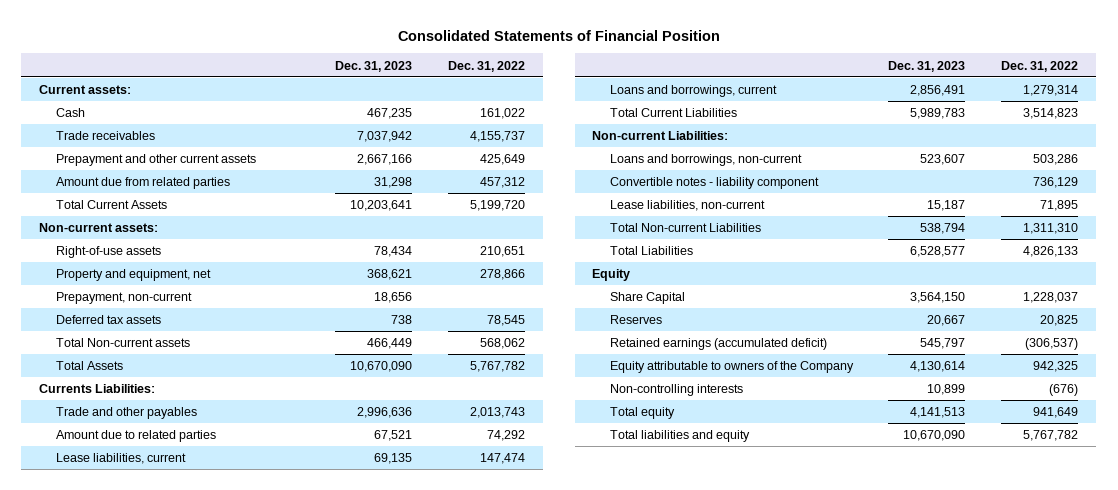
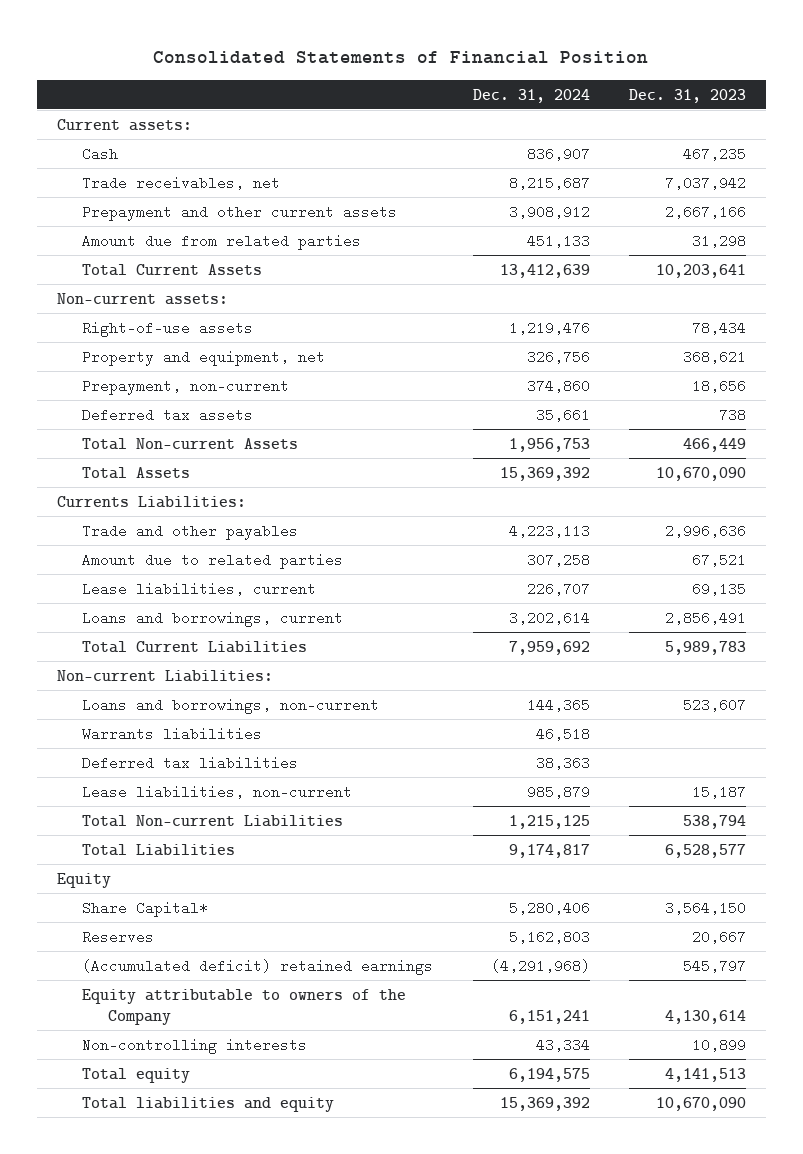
[448,60,526,72] Dec. 31, 2022 -> none
none -> [472,88,590,103] Dec. 31, 2024
[56,131,156,141] Trade receivables -> [82,175,281,190] Trade receivables, net
[56,338,191,348] Total Non-current assets -> [82,437,299,450] Total Non-current Assets
[609,177,819,190] Convertible notes - liability component -> none
none -> [82,726,263,741] Warrants liabilities
none -> [82,755,299,770] Deferred tax liabilities
[609,292,685,305] Share Capital -> [82,900,209,917] Share Capital*
[609,338,827,351] Retained earnings (accumulated deficit) -> [82,958,434,975] (Accumulated deficit) retained earnings

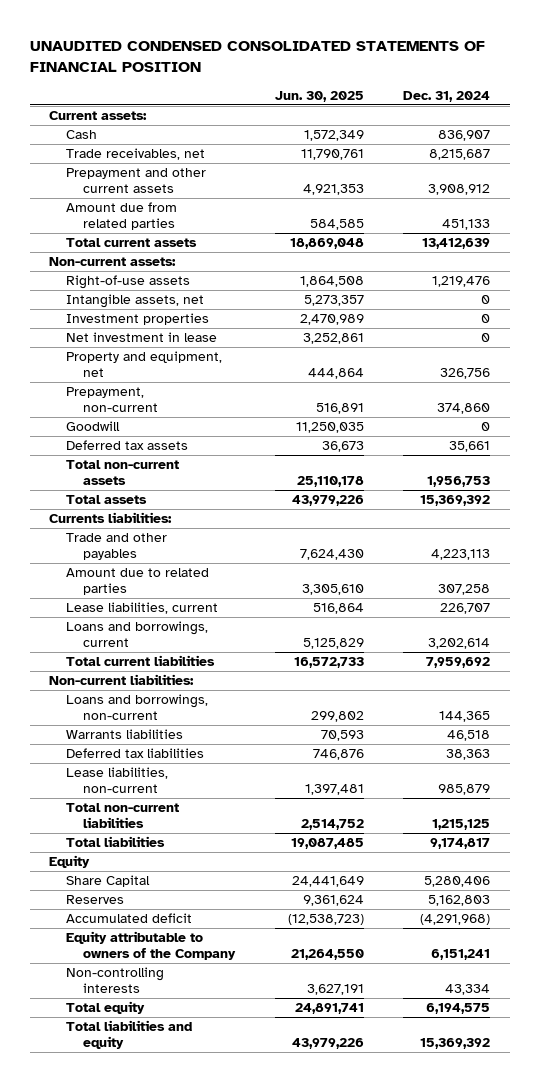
[153,51,649,65] Consolidated Statements of Financial Position -> [29,40,485,72] UNAUDITED CONDENSED CONSOLIDATED STATEMENTS OF FINANCIAL POSITION
[628,88,746,103] Dec. 31, 2023 -> none
none -> [274,90,364,102] Jun. 30, 2025
[82,263,263,276] Total Current Assets -> [66,238,198,248] Total current assets
none -> [66,294,205,309] Intangible assets, net
none -> [66,313,210,326] Investment properties
none -> [66,332,218,343] Net investment in lease
none -> [66,421,121,432] Goodwill
[82,437,299,450] Total Non-current Assets -> [66,460,180,486] Total non-current assets
[82,466,191,479] Total Assets -> [66,495,148,505] Total assets
[56,495,246,508] Currents Liabilities: -> [49,512,173,524] Currents liabilities:
[82,640,308,653] Total Current Liabilities -> [66,655,216,667] Total current liabilities
[56,669,273,682] Non-current Liabilities: -> [49,674,195,686] Non-current liabilities:
[82,814,344,827] Total Non-current Liabilities -> [66,803,180,829] Total non-current liabilities
[82,843,236,856] Total Liabilities -> [66,836,166,848] Total liabilities
[82,900,209,917] Share Capital* -> [66,875,151,888] Share Capital
[82,958,434,975] (Accumulated deficit) retained earnings -> [66,913,193,924] Accumulated deficit

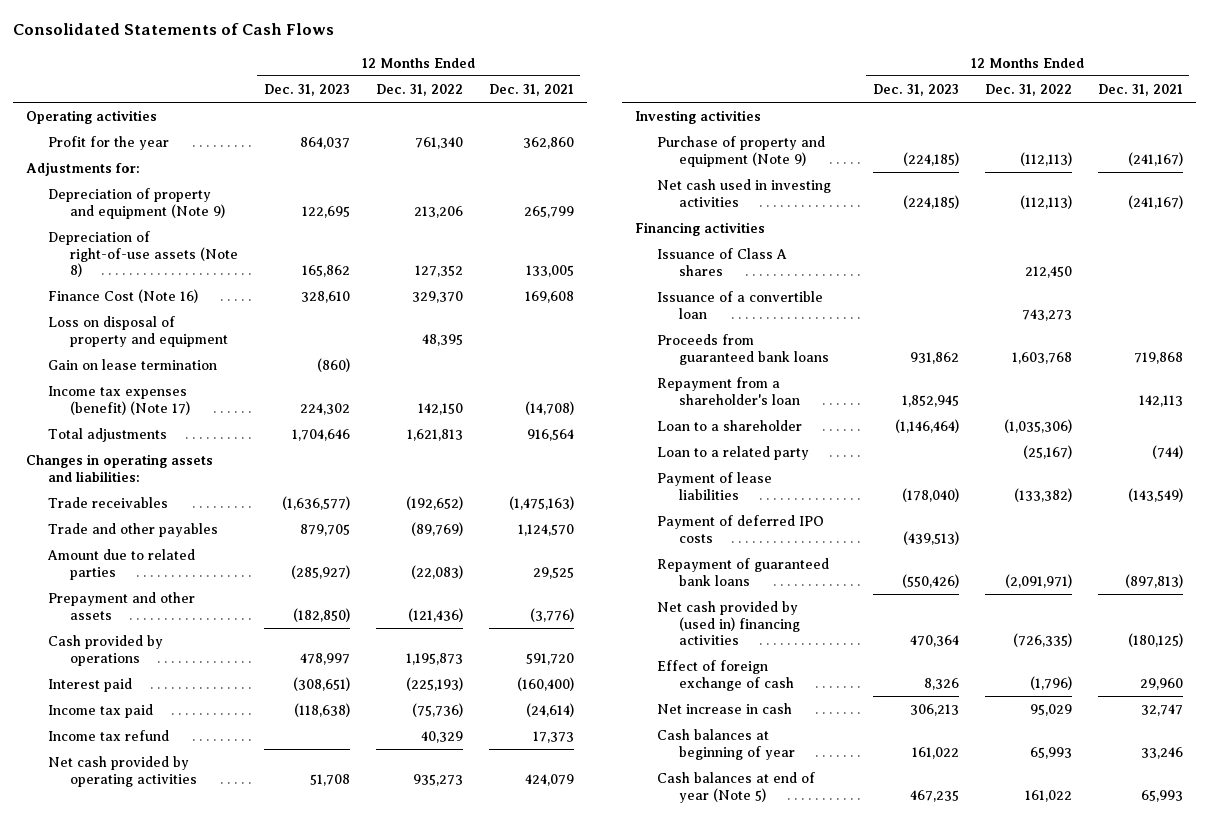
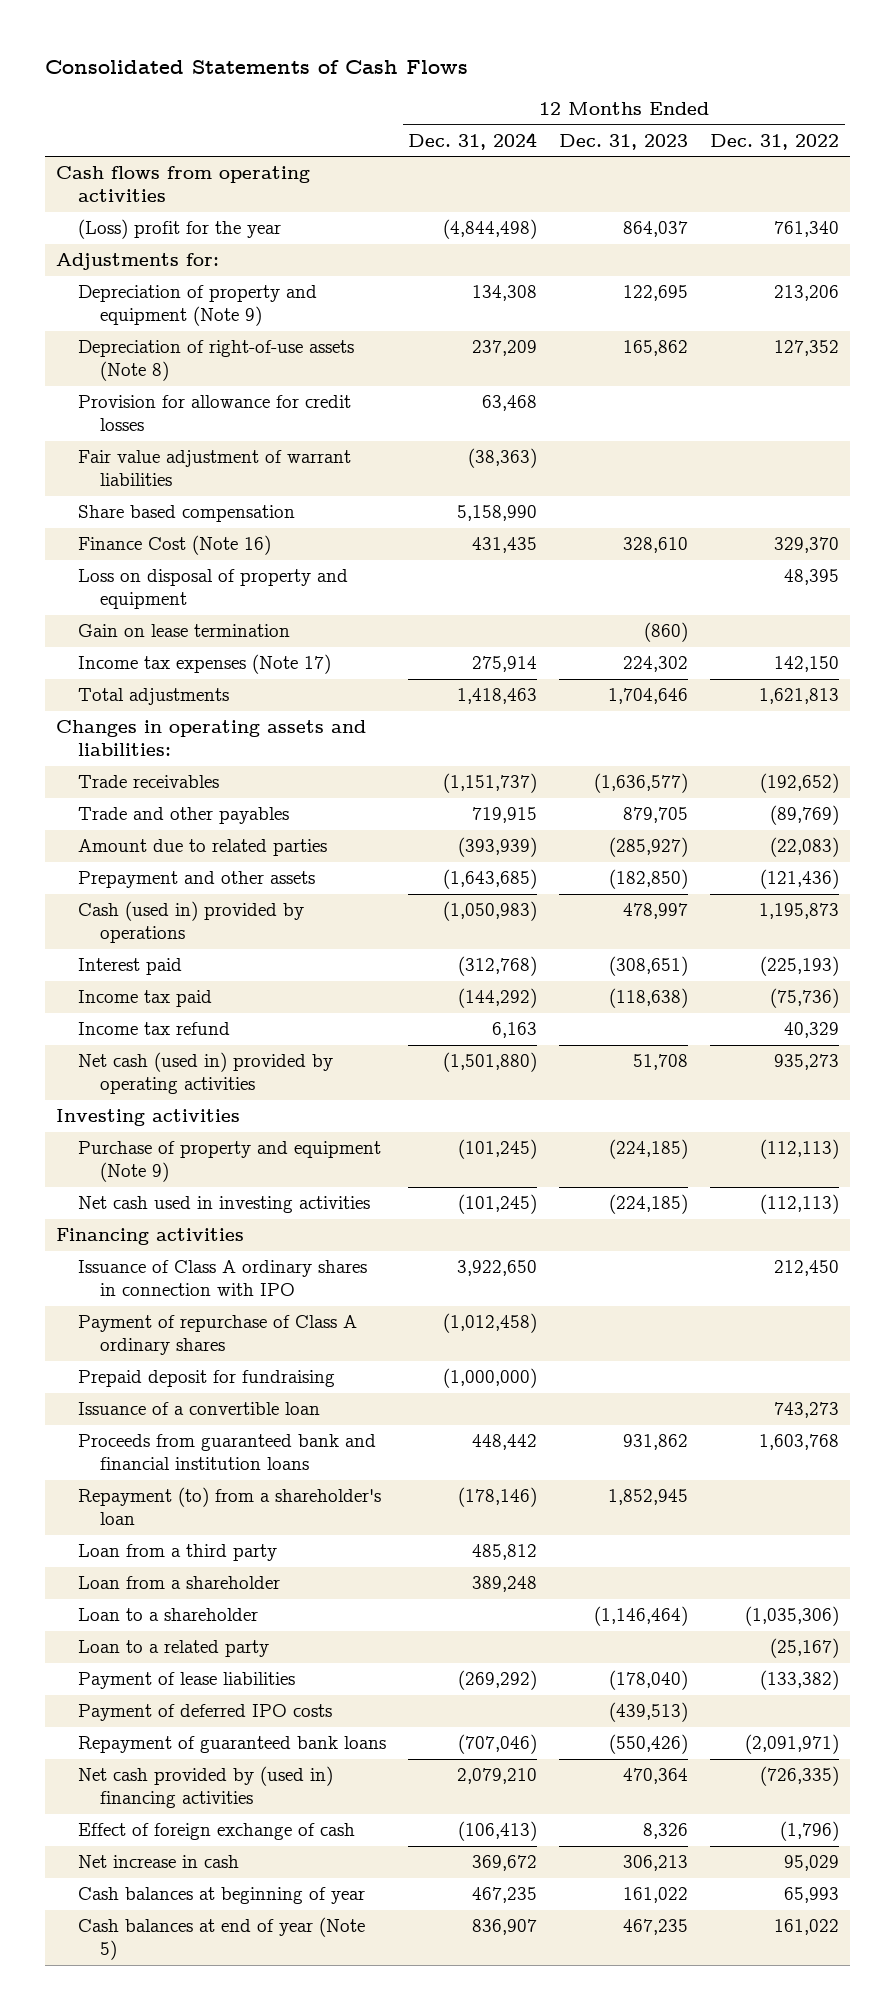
[488,83,574,96] Dec. 31, 2021 -> none
none -> [408,131,538,150] Dec. 31, 2024
[26,110,158,125] Operating activities -> none
none -> [56,166,311,202] Cash flows from operating activities
[47,136,169,151] Profit for the year -> [78,219,282,240] (Loss) profit for the year
none -> [78,395,352,431] Provision for allowance for credit losses
none -> [78,450,352,486] Fair value adjustment of warrant liabilities
none -> [78,505,296,523] Share based compensation
[47,386,190,415] Income tax expenses (benefit) (Note 17) -> [78,654,332,675] Income tax expenses (Note 17)
[47,635,163,666] Cash provided by operations -> [78,901,305,943] Cash (used in) provided by operations
[47,756,197,787] Net cash provided by operating activities -> [78,1052,334,1094] Net cash (used in) provided by operating activities
[657,248,788,276] Issuance of Class A shares -> [78,1260,368,1296] Issuance of Class A ordinary shares in connection with IPO
none -> [78,1315,358,1355] Payment of repurchase of Class A ordinary shares
none -> [78,1370,336,1388] Prepaid deposit for fundraising
[657,334,829,365] Proceeds from guaranteed bank loans -> [78,1434,377,1470] Proceeds from guaranteed bank and financial institution loans
[657,377,800,405] Repayment from a shareholder's loan -> [78,1487,382,1525] Repayment (to) from a shareholder's loan
none -> [78,1544,278,1562] Loan from a third party
none -> [78,1576,281,1590] Loan from a shareholder

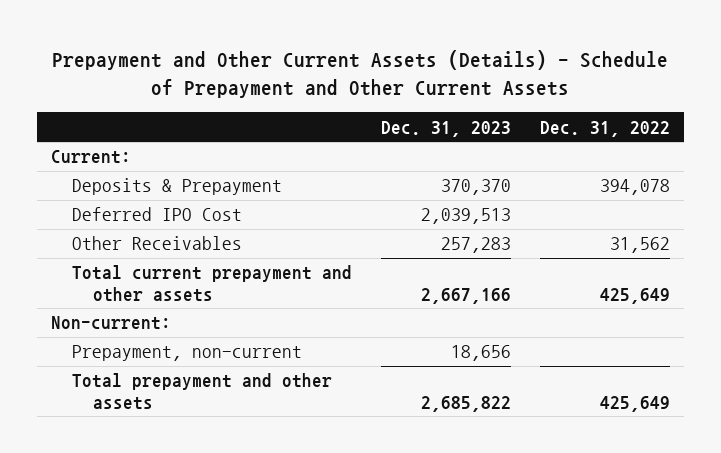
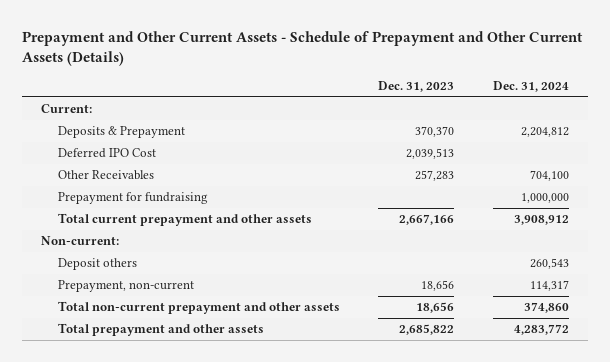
[52,49,669,99] Prepayment and Other Current Assets (Details) - Schedule of Prepayment and Other Current Assets -> [21,30,583,66] Prepayment and Other Current Assets - Schedule of Prepayment and Other Current Assets (Details)
[539,120,670,137] Dec. 31, 2022 -> none
none -> [492,81,569,93] Dec. 31, 2024
none -> [57,192,208,205] Prepayment for fundraising
none -> [57,258,137,271] Deposit others
none -> [57,301,340,315] Total non-current prepayment and other assets

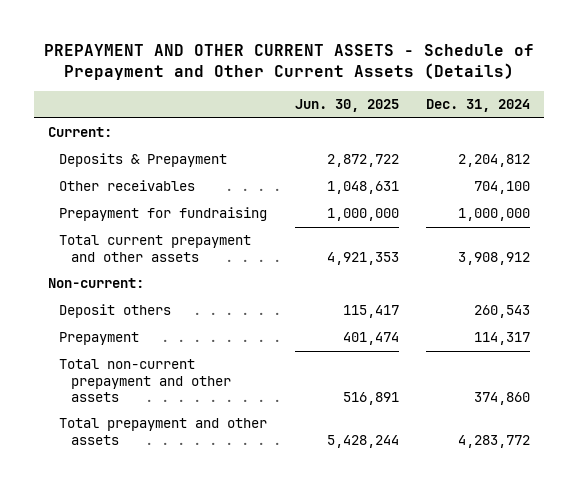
[21,30,583,66] Prepayment and Other Current Assets - Schedule of Prepayment and Other Current Assets (Details) -> [43,43,534,81] PREPAYMENT AND OTHER CURRENT ASSETS - Schedule of Prepayment and Other Current Assets (Details)
[378,81,455,93] Dec. 31, 2023 -> none
none -> [294,99,399,113] Jun. 30, 2025
[57,148,156,159] Deferred IPO Cost -> none
[57,170,154,181] Other Receivables -> [59,180,196,192] Other receivables
[57,280,194,293] Prepayment, non-current -> [59,332,140,346] Prepayment

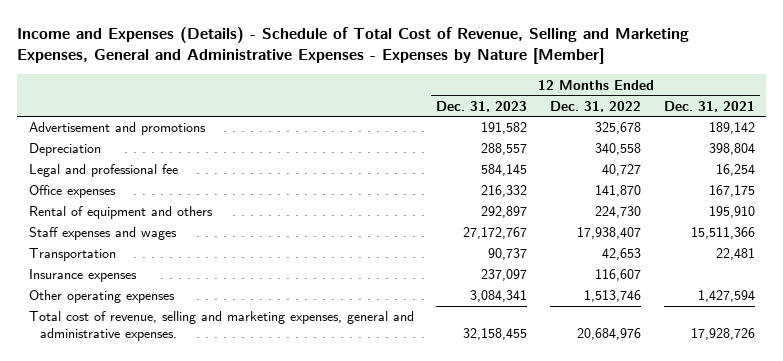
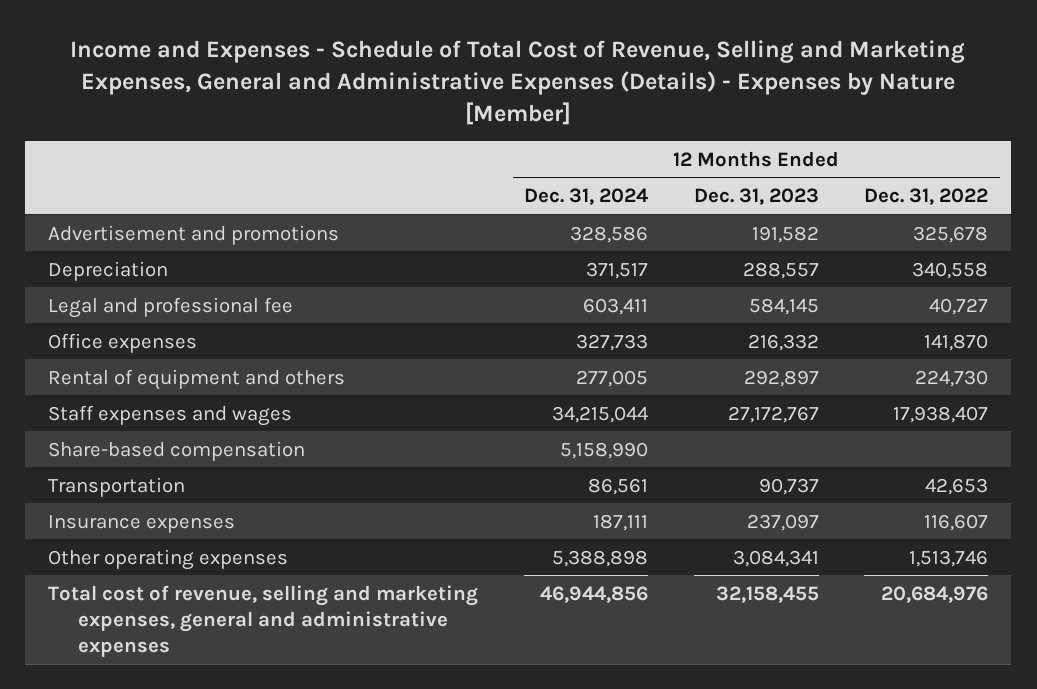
[17,26,690,65] Income and Expenses (Details) - Schedule of Total Cost of Revenue, Selling and Marketing Expenses, General and Administrative Expenses - Expenses by Nature [Member] -> [70,40,966,125] Income and Expenses - Schedule of Total Cost of Revenue, Selling and Marketing Expenses, General and Administrative Expenses (Details) - Expenses by Nature [Member]
[663,100,755,112] Dec. 31, 2021 -> none
none -> [523,187,648,205] Dec. 31, 2024
none -> [48,440,306,461] Share-based compensation
[28,311,414,342] Total cost of revenue, selling and marketing expenses, general and administrative expenses. -> [48,584,479,658] Total cost of revenue, selling and marketing expenses, general and administrative expenses

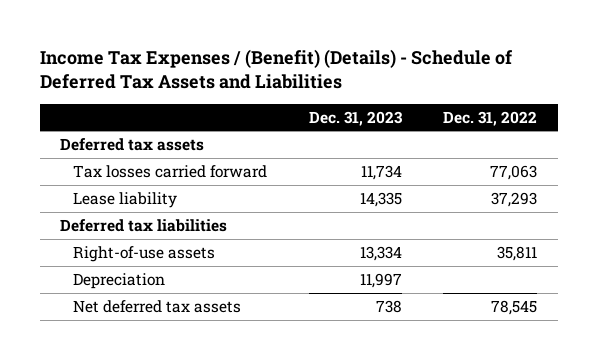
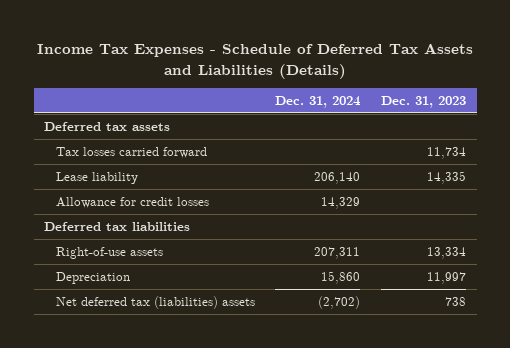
[39,48,513,90] Income Tax Expenses / (Benefit) (Details) - Schedule of Deferred Tax Assets and Liabilities -> [37,43,474,79] Income Tax Expenses - Schedule of Deferred Tax Assets and Liabilities (Details)
[443,110,538,126] Dec. 31, 2022 -> none
none -> [275,95,362,108] Dec. 31, 2024
none -> [55,197,209,209] Allowance for credit losses
[73,299,242,313] Net deferred tax assets -> [55,296,255,310] Net deferred tax (liabilities) assets

